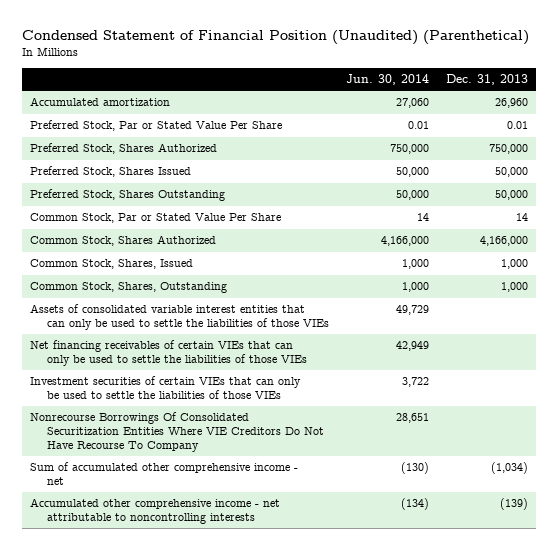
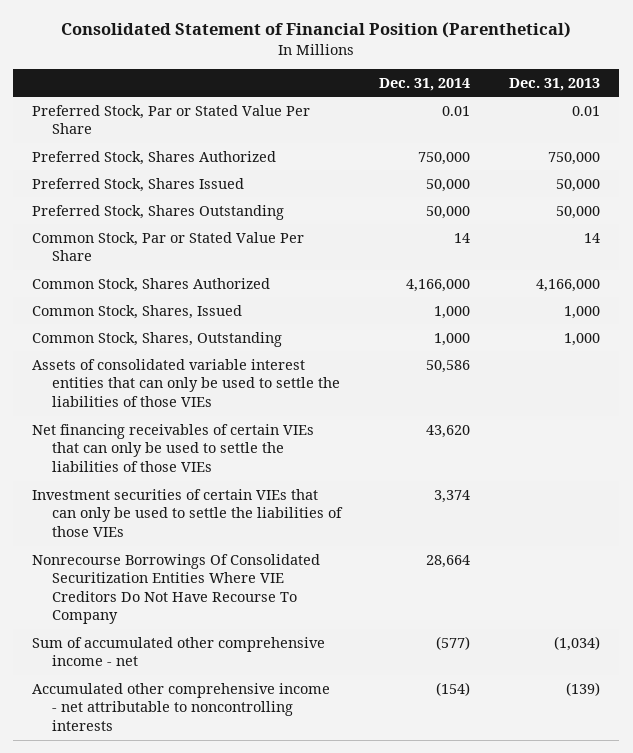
[22,30,530,46] Condensed Statement of Financial Position (Unaudited) (Parenthetical) -> [61,22,572,39] Consolidated Statement of Financial Position (Parenthetical)
[345,74,429,86] Jun. 30, 2014 -> none
none -> [379,77,471,91] Dec. 31, 2014
[30,97,171,107] Accumulated amortization -> none

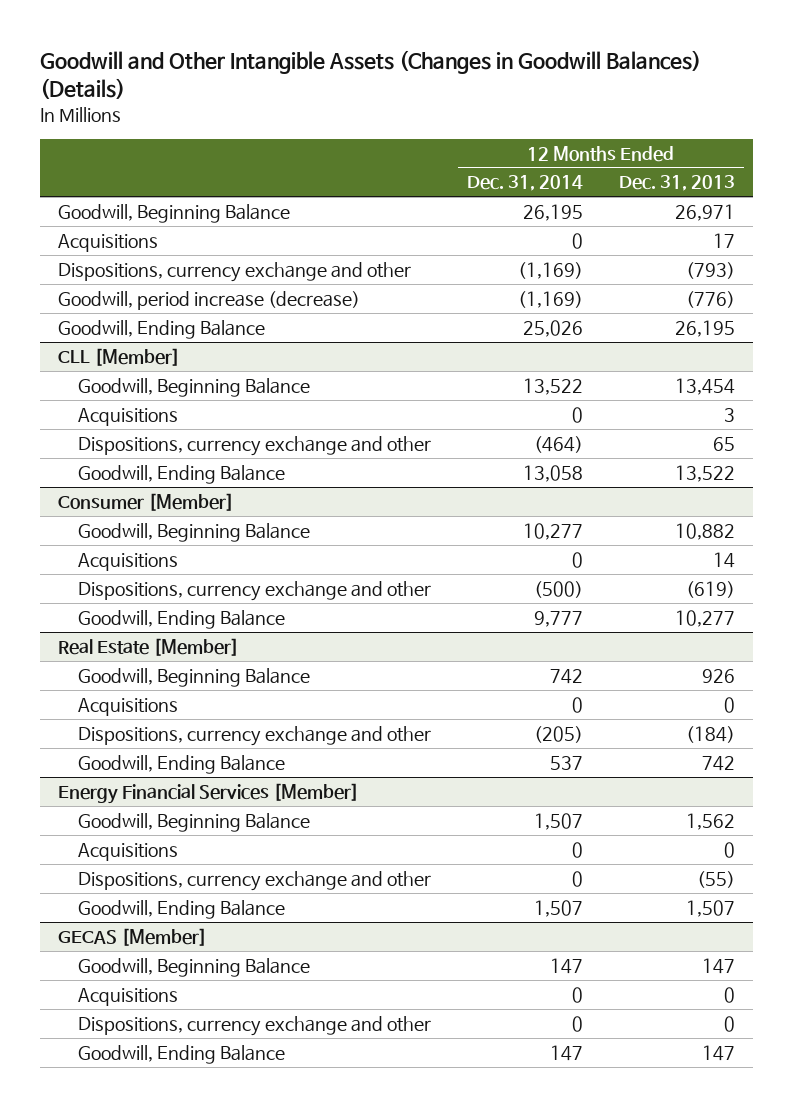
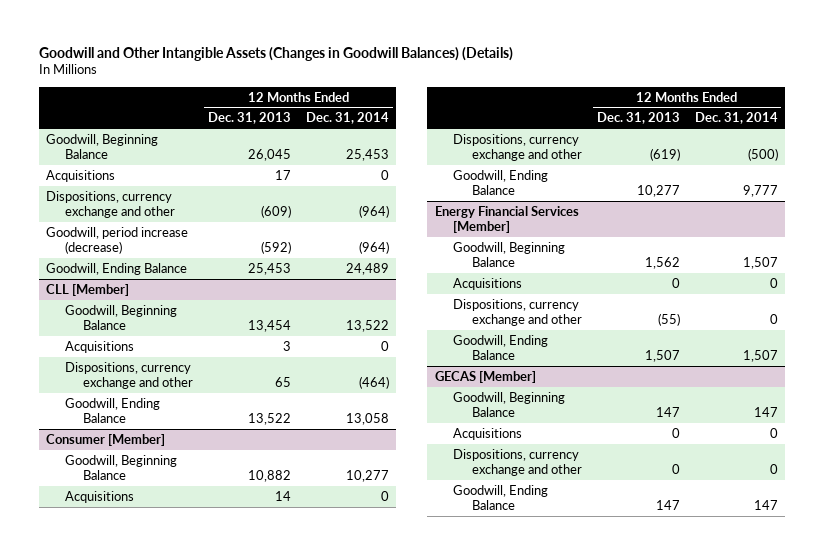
[522,203,583,221] 26,195 -> [345,149,389,162] 25,453
[674,203,735,221] 26,971 -> [248,149,292,162] 26,045
[517,261,583,279] (1,169) -> [358,205,389,219] (964)
[685,261,735,279] (793) -> [261,205,292,219] (609)
[517,290,583,308] (1,169) -> [358,241,389,255] (964)
[685,290,735,308] (776) -> [261,241,292,255] (592)
[522,319,583,337] 25,026 -> [345,262,389,275] 24,489
[674,319,735,337] 26,195 -> [248,262,292,275] 25,453
[58,637,240,656] Real Estate [Member] -> none
[77,667,310,687] Goodwill, Beginning Balance -> none
[77,697,178,716] Acquisitions -> none
[77,725,431,746] Dispositions, currency exchange and other -> none
[77,754,285,774] Goodwill, Ending Balance -> none

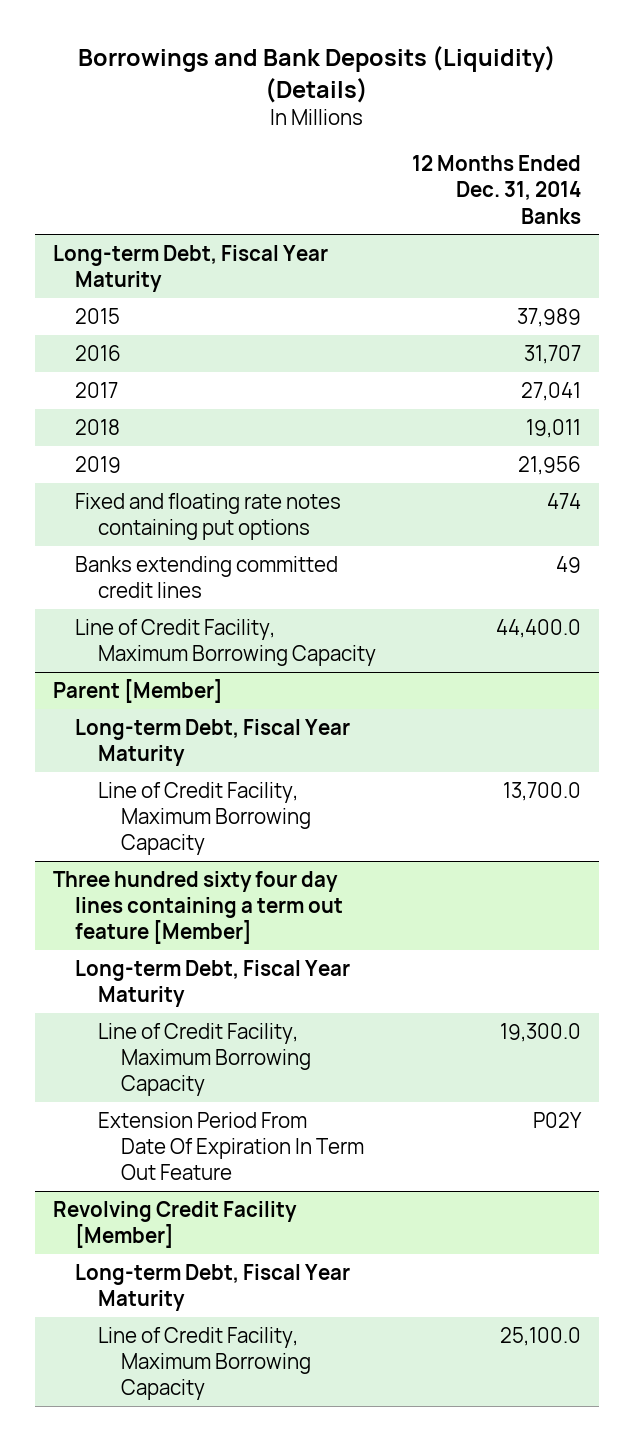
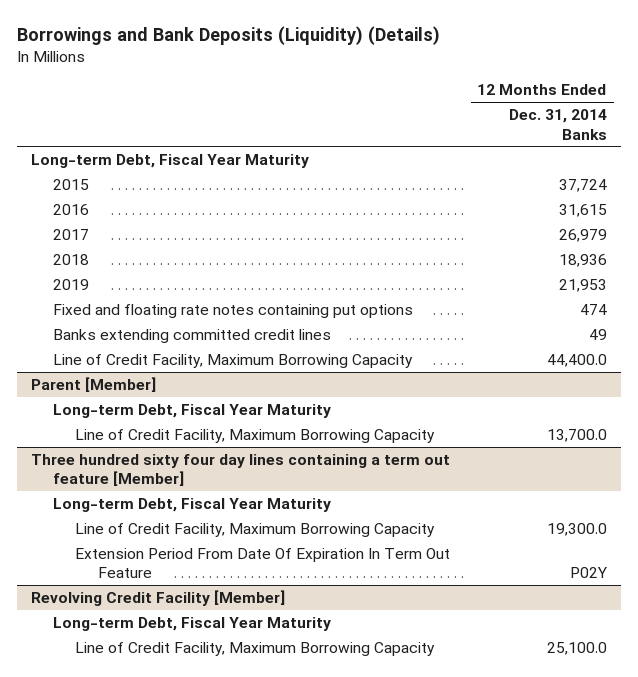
[517,307,582,327] 37,989 -> [558,178,607,192] 37,724
[524,344,582,364] 31,707 -> [558,203,607,217] 31,615
[521,381,582,401] 27,041 -> [558,228,607,242] 26,979
[526,418,582,438] 19,011 -> [558,253,607,267] 18,936
[518,455,582,475] 21,956 -> [558,278,607,292] 21,953

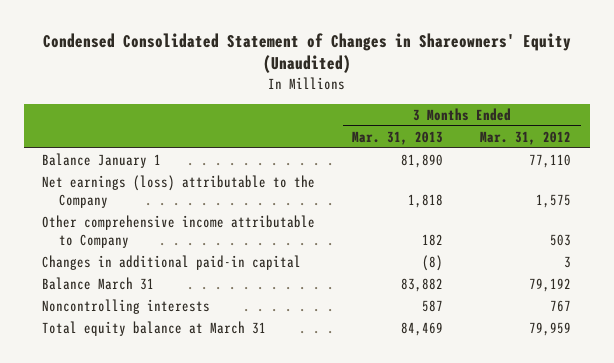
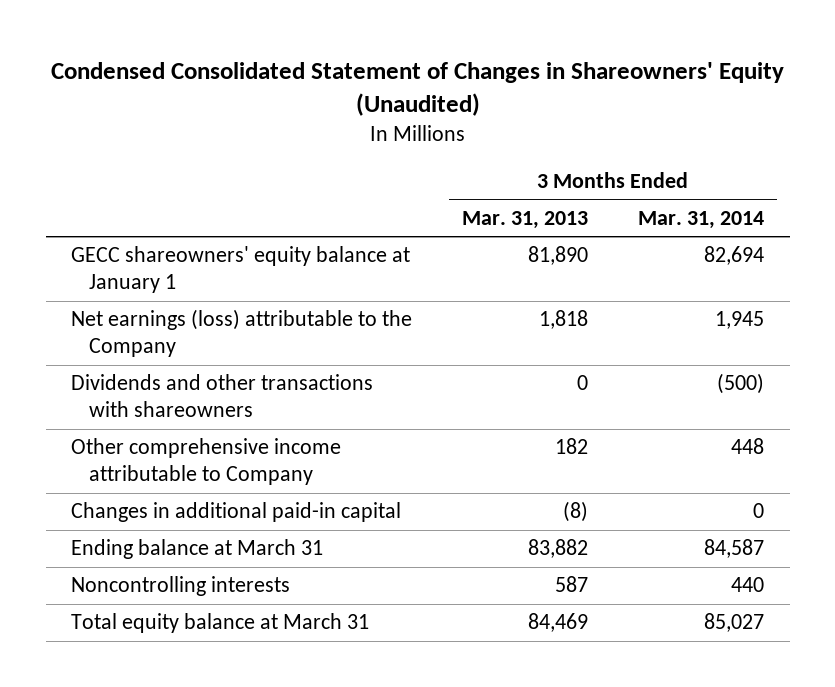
[480,130,572,145] Mar. 31, 2012 -> none
none -> [638,210,765,229] Mar. 31, 2014
[42,153,162,169] Balance January 1 -> [70,246,410,294] GECC shareowners' equity balance at January 1
none -> [70,374,373,418] Dividends and other transactions with shareowners
[42,277,155,291] Balance March 31 -> [70,539,323,560] Ending balance at March 31

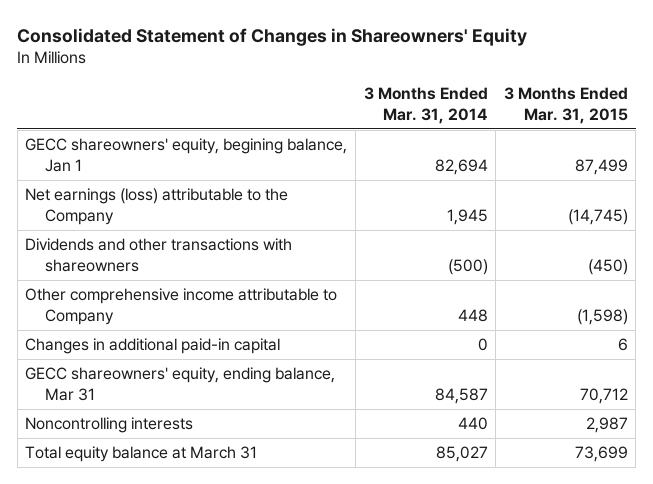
[50,61,784,117] Condensed Consolidated Statement of Changes in Shareowners' Equity (Unaudited) -> [17,27,528,46] Consolidated Statement of Changes in Shareowners' Equity
[462,210,589,229] Mar. 31, 2013 -> none
none -> [503,87,628,124] 3 Months Ended Mar. 31, 2015
[70,246,410,294] GECC shareowners' equity balance at January 1 -> [25,138,348,172] GECC shareowners' equity, begining balance, Jan 1
[70,539,323,560] Ending balance at March 31 -> [25,367,336,401] GECC shareowners' equity, ending balance, Mar 31

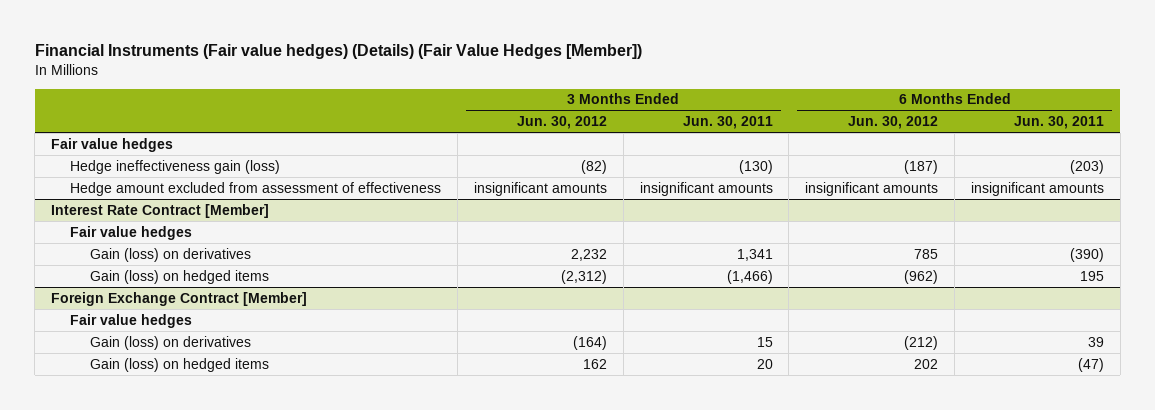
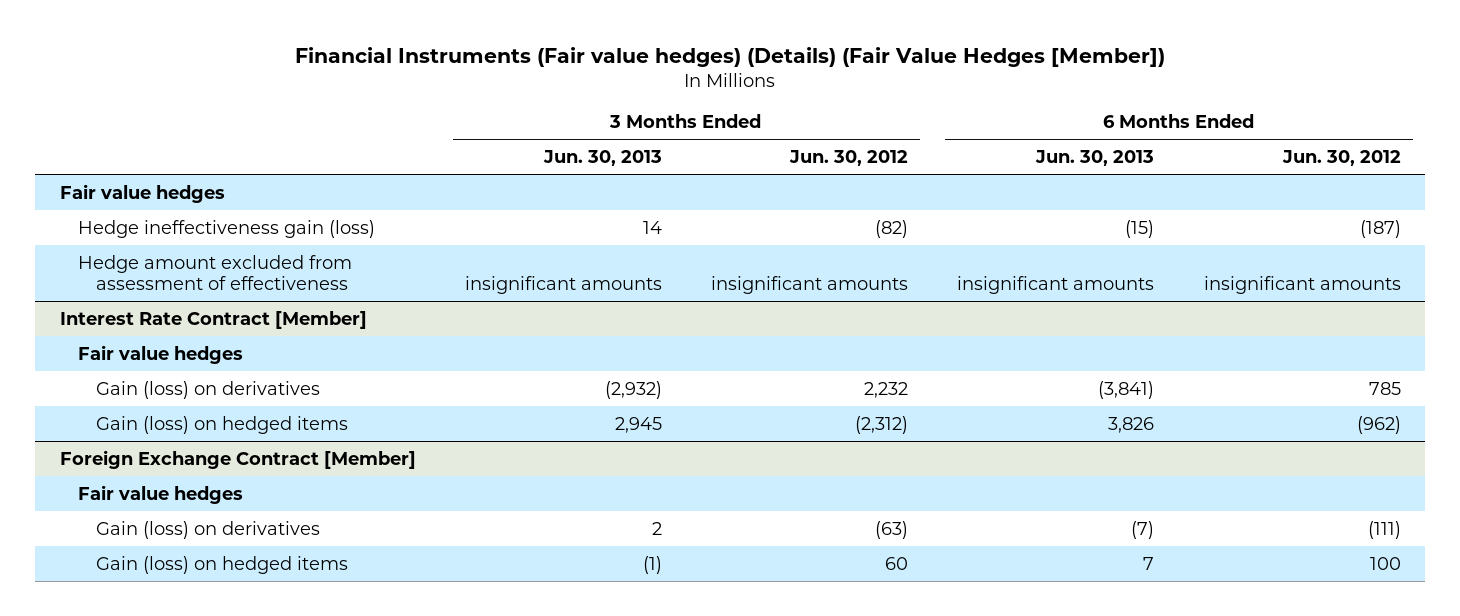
[682,116,773,130] Jun. 30, 2011 -> none
[1013,116,1104,130] Jun. 30, 2011 -> none
none -> [542,150,662,167] Jun. 30, 2013
none -> [1035,150,1155,167] Jun. 30, 2013
[573,335,608,350] (164) -> [875,520,909,539] (63)
[904,335,939,350] (212) -> [1367,520,1401,539] (111)
[583,358,608,369] 162 -> [885,556,909,570] 60
[914,358,939,369] 202 -> [1369,556,1401,570] 100

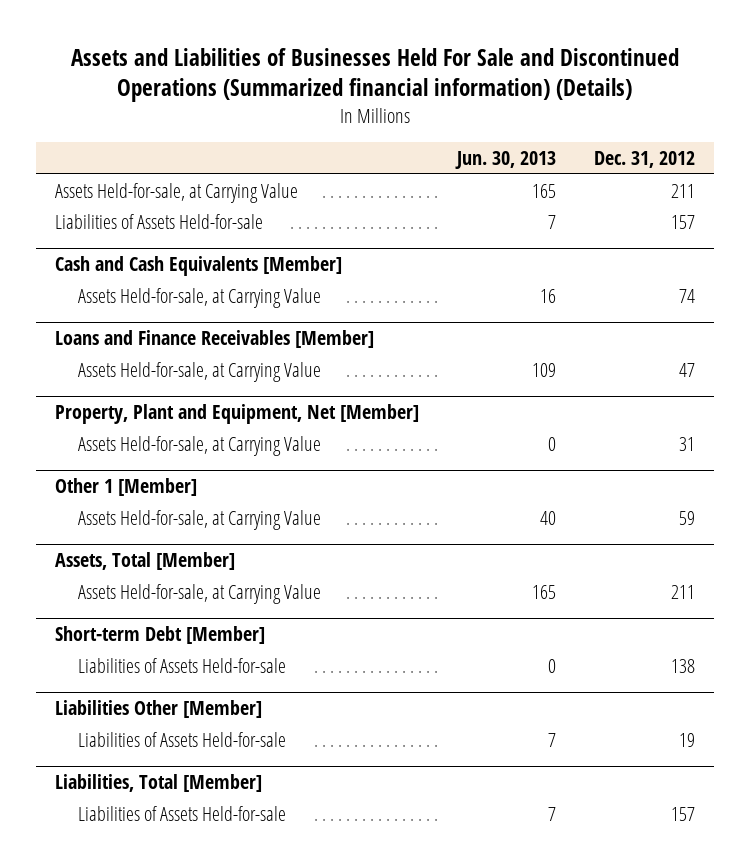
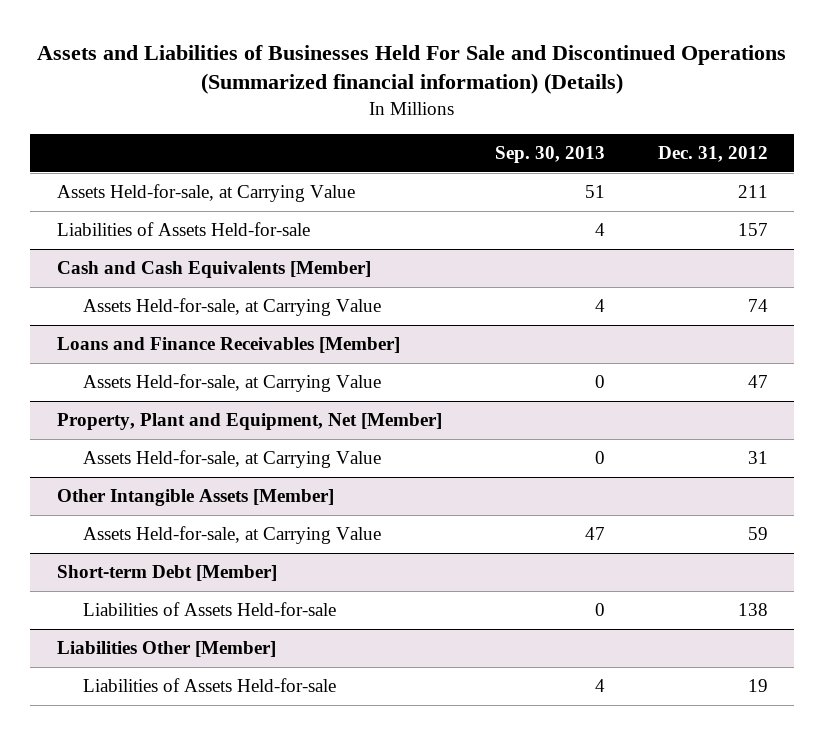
[454,150,556,169] Jun. 30, 2013 -> none
none -> [494,146,605,164] Sep. 30, 2013
[54,477,197,496] Other 1 [Member] -> none
none -> [56,489,334,507] Other Intangible Assets [Member]
[54,551,235,570] Assets, Total [Member] -> none
[78,583,322,604] Assets Held-for-sale, at Carrying Value -> none
[54,773,262,792] Liabilities, Total [Member] -> none
[78,805,287,821] Liabilities of Assets Held-for-sale -> none

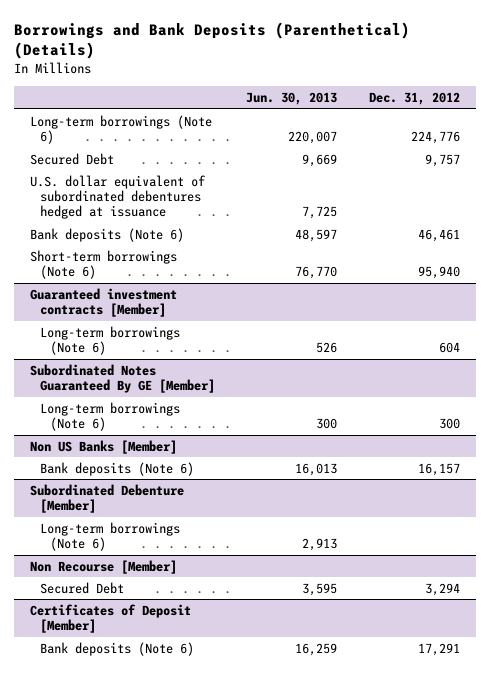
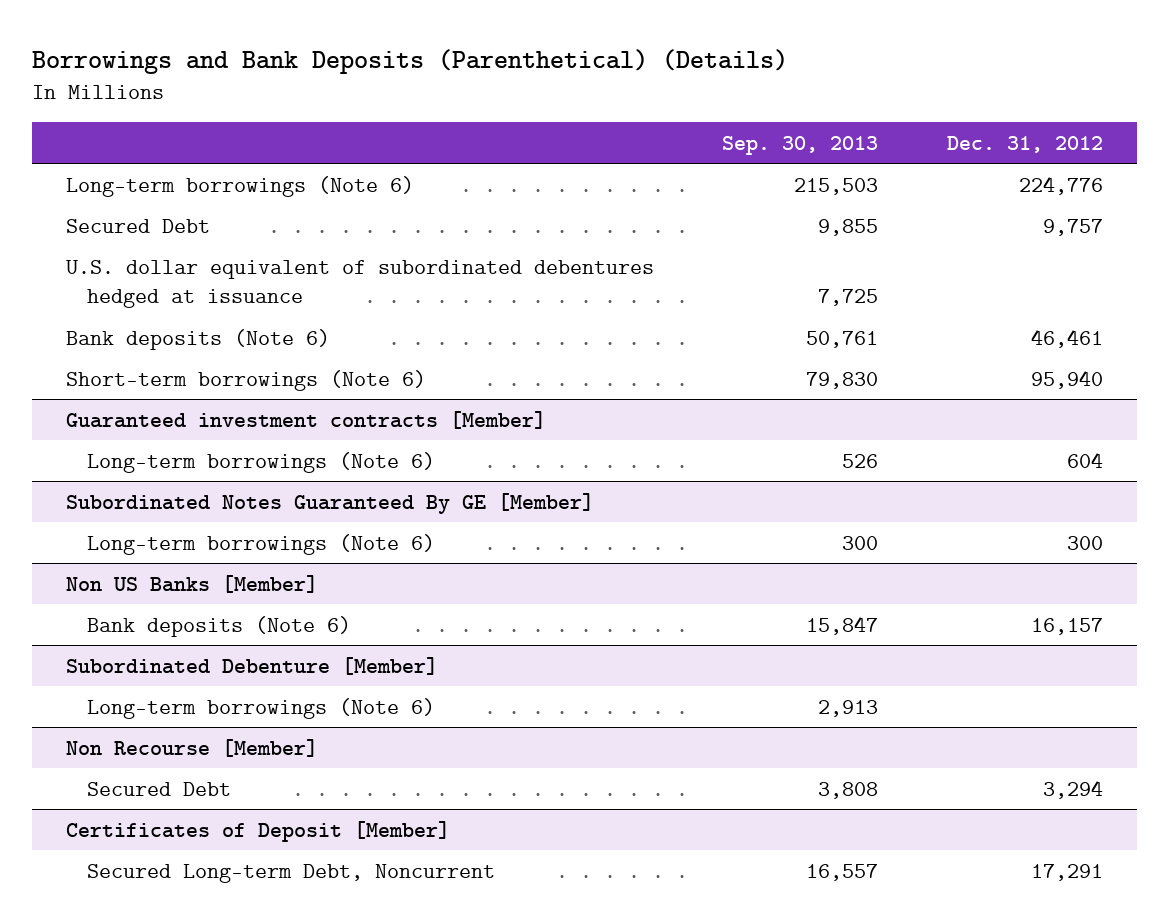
[246,92,338,106] Jun. 30, 2013 -> none
none -> [722,135,879,155] Sep. 30, 2013
[39,641,194,656] Bank deposits (Note 6) -> [87,863,496,883] Secured Long-term Debt, Noncurrent

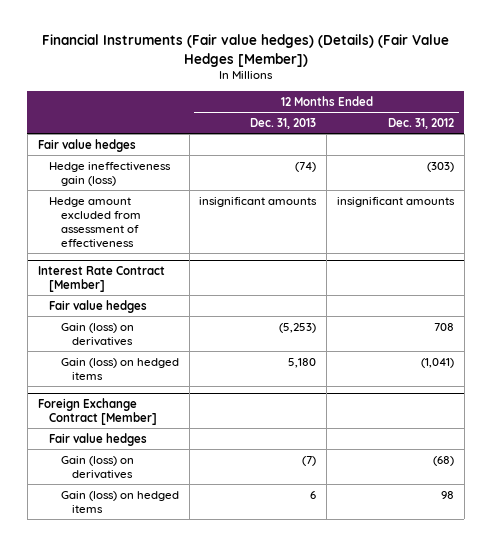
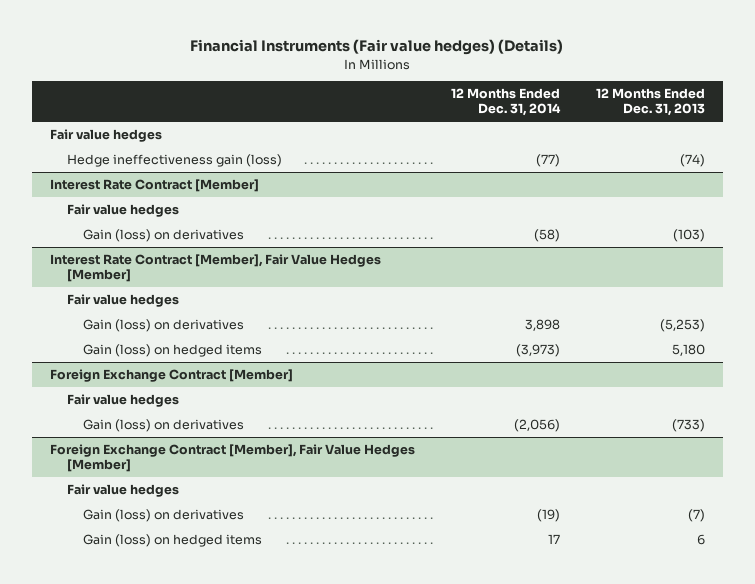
[41,34,449,67] Financial Instruments (Fair value hedges) (Details) (Fair Value Hedges [Member]) -> [190,39,564,56] Financial Instruments (Fair value hedges) (Details)
[388,117,455,129] Dec. 31, 2012 -> none
none -> [450,88,561,117] 12 Months Ended Dec. 31, 2014
[49,196,141,248] Hedge amount excluded from assessment of effectiveness -> none
none -> [83,229,245,243] Gain (loss) on derivatives
none -> [49,254,381,283] Interest Rate Contract [Member], Fair Value Hedges [Member]
none -> [66,294,179,308] Fair value hedges
none -> [83,419,245,433] Gain (loss) on derivatives
none -> [49,444,415,473] Foreign Exchange Contract [Member], Fair Value Hedges [Member]
none -> [66,484,179,498] Fair value hedges

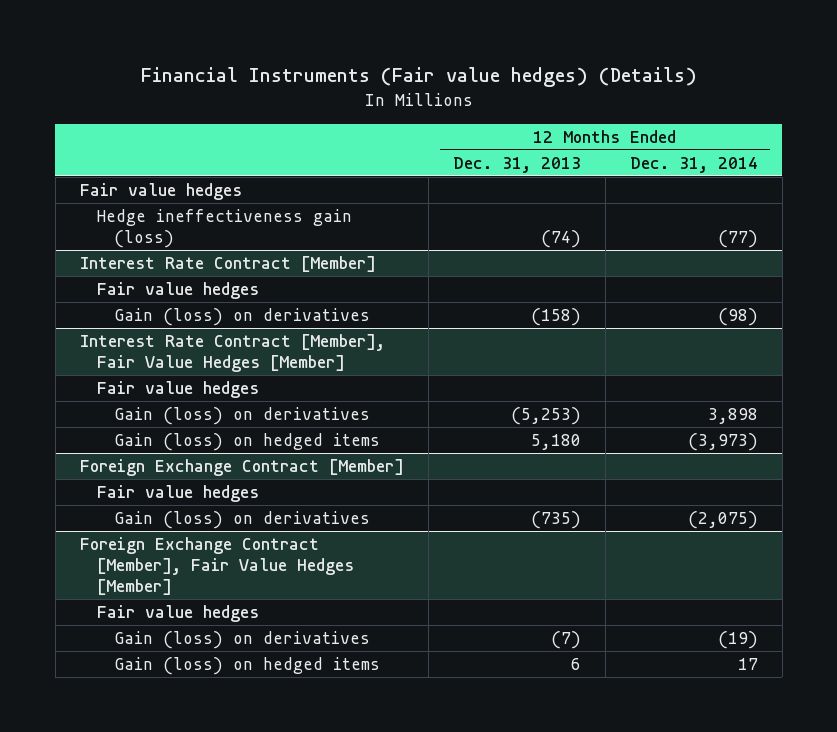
[533,229,560,243] (58) -> [717,308,758,327] (98)
[673,229,706,243] (103) -> [530,308,581,327] (158)
[513,419,560,433] (2,056) -> [687,511,758,530] (2,075)
[672,419,706,433] (733) -> [530,511,581,530] (735)

